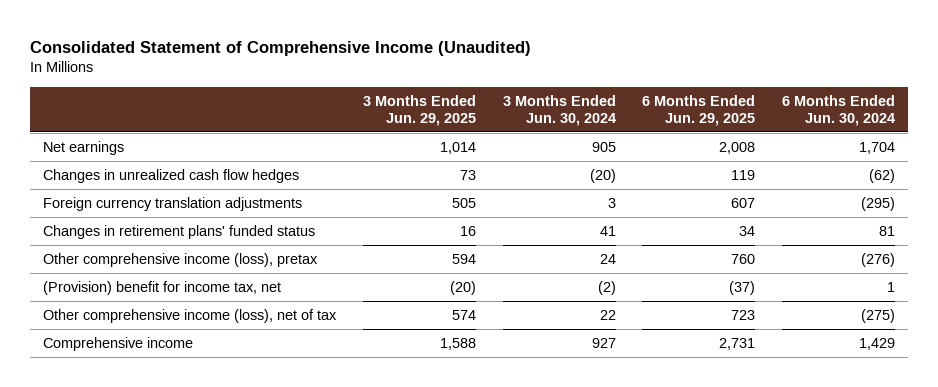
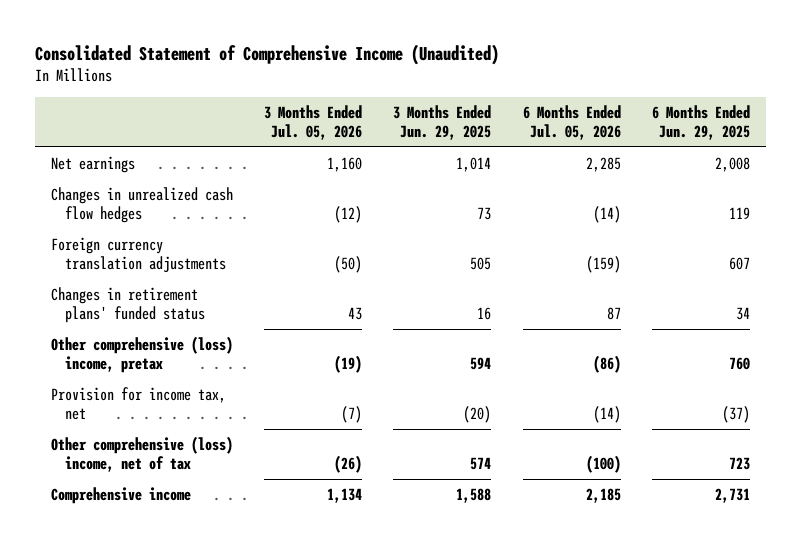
[502,94,616,126] 3 Months Ended Jun. 30, 2024 -> none
[782,94,896,126] 6 Months Ended Jun. 30, 2024 -> none
none -> [263,105,362,140] 3 Months Ended Jul. 05, 2026
none -> [522,105,621,140] 6 Months Ended Jul. 05, 2026
[43,253,319,268] Other comprehensive income (loss), pretax -> [50,336,233,373] Other comprehensive (loss) income, pretax
[43,281,282,296] (Provision) benefit for income tax, net -> [50,387,226,420] Provision for income tax, net
[43,309,338,324] Other comprehensive income (loss), net of tax -> [50,436,233,472] Other comprehensive (loss) income, net of tax

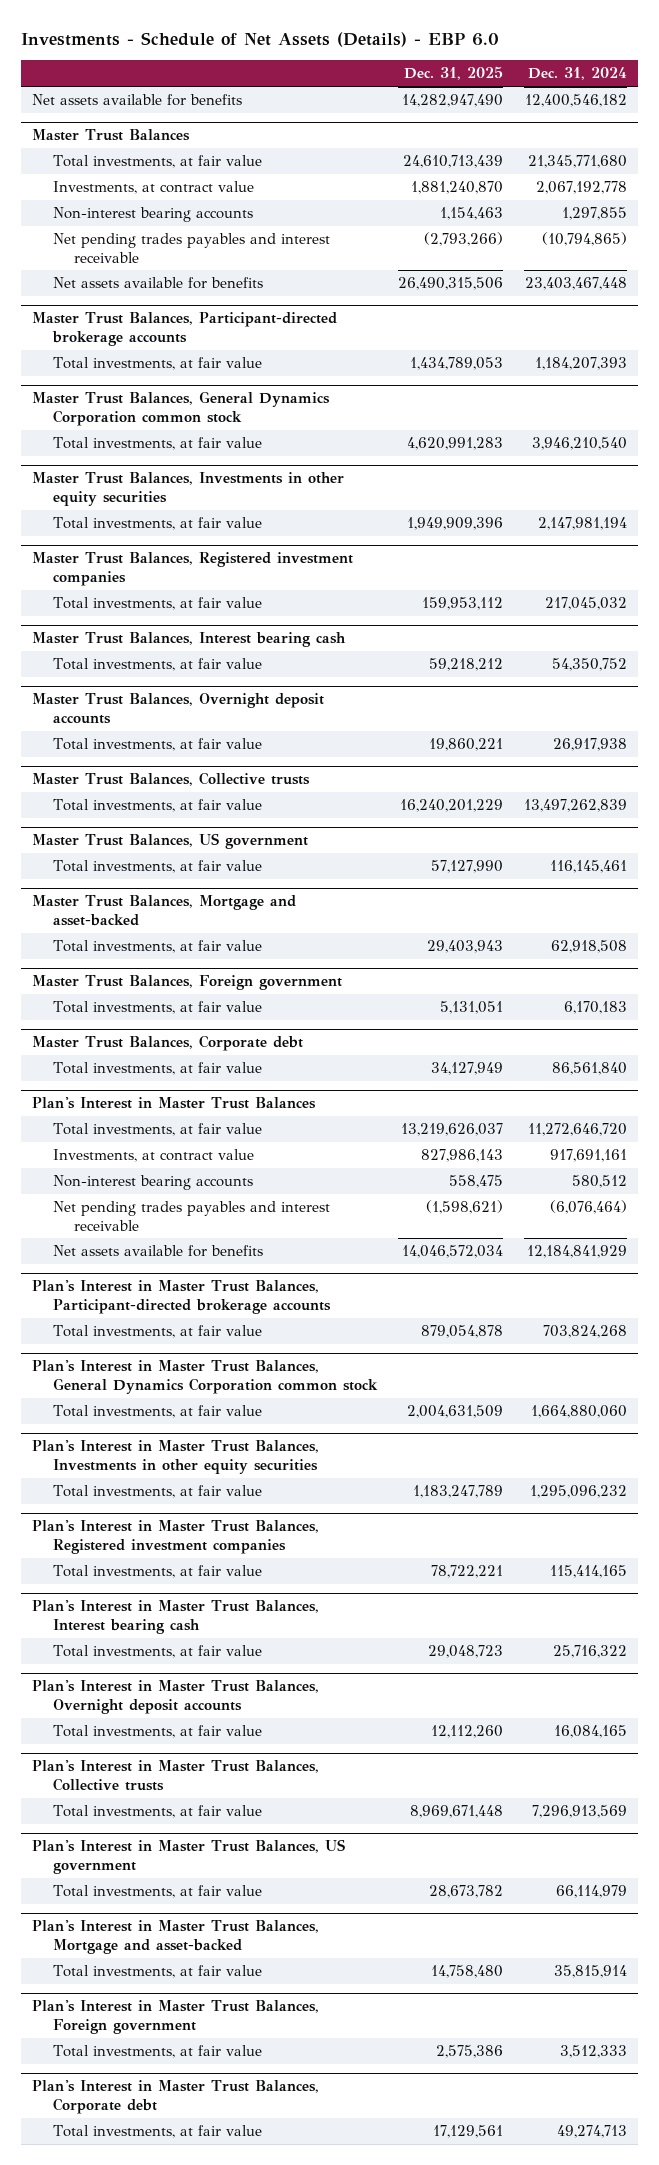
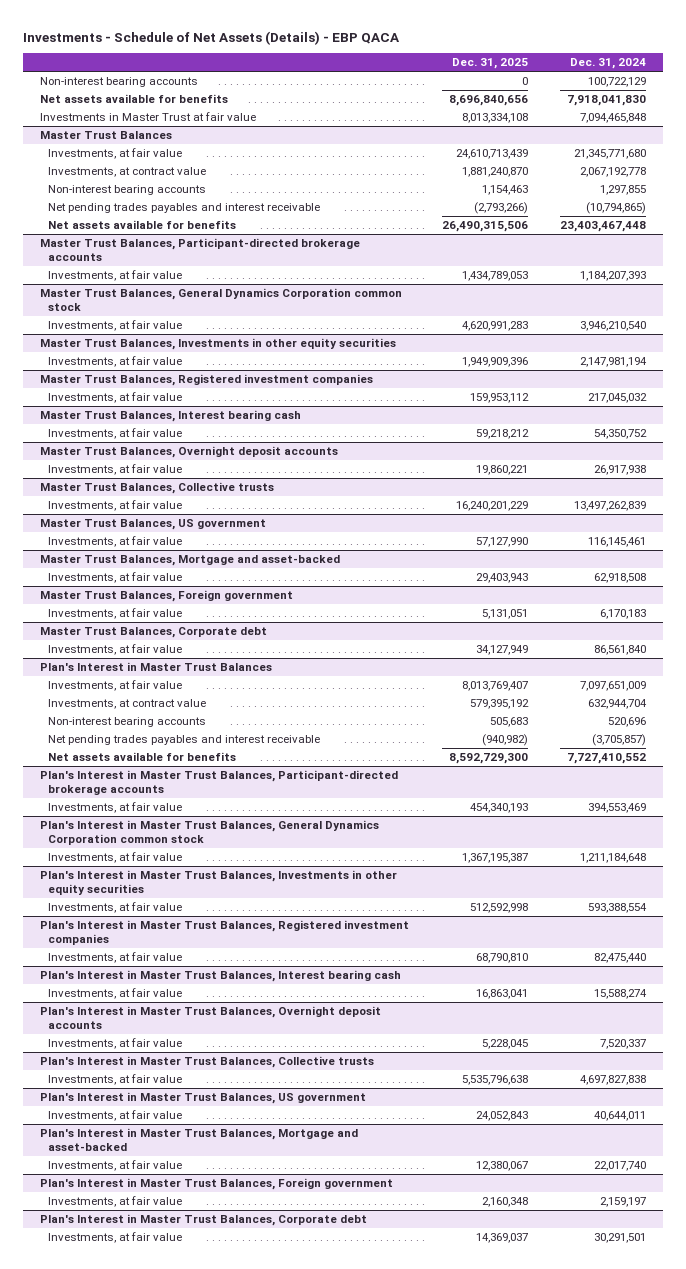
[21,31,500,47] Investments - Schedule of Net Assets (Details) - EBP 6.0 -> [23,30,401,45] Investments - Schedule of Net Assets (Details) - EBP QACA
none -> [39,77,198,88] Non-interest bearing accounts
[402,94,504,108] 14,282,947,490 -> [448,95,528,107] 8,696,840,656
[525,94,628,108] 12,400,546,182 -> [567,95,647,107] 7,918,041,830
none -> [39,112,256,122] Investments in Master Trust at fair value
[52,155,262,169] Total investments, at fair value -> [48,148,183,160] Investments, at fair value
[52,357,262,371] Total investments, at fair value -> [48,270,183,282] Investments, at fair value
[52,437,262,451] Total investments, at fair value -> [48,320,183,332] Investments, at fair value
[52,517,262,531] Total investments, at fair value -> [48,356,183,368] Investments, at fair value
[52,597,262,611] Total investments, at fair value -> [48,392,183,404] Investments, at fair value
[52,658,262,672] Total investments, at fair value -> [48,428,183,440] Investments, at fair value
[52,738,262,752] Total investments, at fair value -> [48,464,183,476] Investments, at fair value
[52,799,262,813] Total investments, at fair value -> [48,500,183,512] Investments, at fair value
[52,860,262,874] Total investments, at fair value -> [48,536,183,548] Investments, at fair value
[52,940,262,954] Total investments, at fair value -> [48,572,183,584] Investments, at fair value
[52,1001,262,1015] Total investments, at fair value -> [48,608,183,620] Investments, at fair value
[52,1062,262,1076] Total investments, at fair value -> [48,644,183,656] Investments, at fair value
[52,1123,262,1137] Total investments, at fair value -> [48,680,183,692] Investments, at fair value
[401,1123,504,1137] 13,219,626,037 -> [461,681,528,692] 8,013,769,407
[528,1123,628,1137] 11,272,646,720 -> [580,681,647,692] 7,097,651,009
[421,1149,504,1163] 827,986,143 -> [469,699,529,710] 579,395,192
[550,1149,628,1163] 917,691,161 -> [588,699,648,710] 632,944,704
[449,1175,504,1189] 558,475 -> [489,717,528,728] 505,683
[572,1175,628,1189] 580,512 -> [608,717,647,728] 520,696
[426,1200,504,1215] (1,598,621) -> [481,734,528,747] (940,982)
[550,1200,628,1215] (6,076,464) -> [592,734,647,747] (3,705,857)
[402,1245,504,1259] 14,046,572,034 -> [448,753,528,765] 8,592,729,300
[527,1245,628,1259] 12,184,841,929 -> [567,753,647,765] 7,727,410,552
[52,1325,262,1339] Total investments, at fair value -> [48,802,183,814] Investments, at fair value
[421,1325,504,1339] 879,054,878 -> [469,803,528,814] 454,340,193
[543,1325,628,1339] 703,824,268 -> [588,803,647,814] 394,553,469
[52,1405,262,1419] Total investments, at fair value -> [48,852,183,864] Investments, at fair value
[407,1405,504,1419] 2,004,631,509 -> [461,853,528,864] 1,367,195,387
[531,1405,628,1419] 1,664,880,060 -> [580,853,647,864] 1,211,184,648
[52,1485,262,1499] Total investments, at fair value -> [48,902,183,914] Investments, at fair value
[413,1485,504,1499] 1,183,247,789 -> [469,903,528,914] 512,592,998
[530,1485,628,1499] 1,295,096,232 -> [588,903,648,914] 593,388,554
[52,1565,262,1579] Total investments, at fair value -> [48,952,183,964] Investments, at fair value
[431,1565,504,1579] 78,722,221 -> [475,953,528,964] 68,790,810
[550,1565,628,1579] 115,414,165 -> [594,953,647,964] 82,475,440
[52,1645,262,1659] Total investments, at fair value -> [48,988,183,1000] Investments, at fair value
[428,1645,504,1659] 29,048,723 -> [475,989,528,1000] 16,863,041
[553,1645,628,1659] 25,716,322 -> [594,989,648,1000] 15,588,274
[52,1725,262,1739] Total investments, at fair value -> [48,1038,183,1050] Investments, at fair value
[431,1725,504,1739] 12,112,260 -> [481,1039,528,1050] 5,228,045
[554,1725,628,1739] 16,084,165 -> [600,1039,647,1050] 7,520,337
[52,1805,262,1819] Total investments, at fair value -> [48,1074,183,1086] Investments, at fair value
[410,1805,504,1819] 8,969,671,448 -> [461,1075,528,1086] 5,535,796,638
[532,1805,628,1819] 7,296,913,569 -> [580,1075,647,1086] 4,697,827,838
[52,1885,262,1899] Total investments, at fair value -> [48,1110,183,1122] Investments, at fair value
[429,1885,504,1899] 28,673,782 -> [475,1111,528,1122] 24,052,843
[556,1885,628,1899] 66,114,979 -> [594,1111,647,1122] 40,644,011
[52,1965,262,1979] Total investments, at fair value -> [48,1160,183,1172] Investments, at fair value
[431,1965,504,1979] 14,758,480 -> [475,1161,528,1172] 12,380,067
[554,1965,628,1979] 35,815,914 -> [594,1161,647,1172] 22,017,740
[52,2045,262,2059] Total investments, at fair value -> [48,1196,183,1208] Investments, at fair value
[436,2045,504,2059] 2,575,386 -> [481,1197,528,1208] 2,160,348
[560,2045,628,2059] 3,512,333 -> [600,1197,647,1208] 2,159,197
[52,2125,262,2139] Total investments, at fair value -> [48,1232,183,1244] Investments, at fair value
[433,2125,504,2139] 17,129,561 -> [475,1233,528,1244] 14,369,037
[557,2125,628,2139] 49,274,713 -> [594,1233,647,1244] 30,291,501

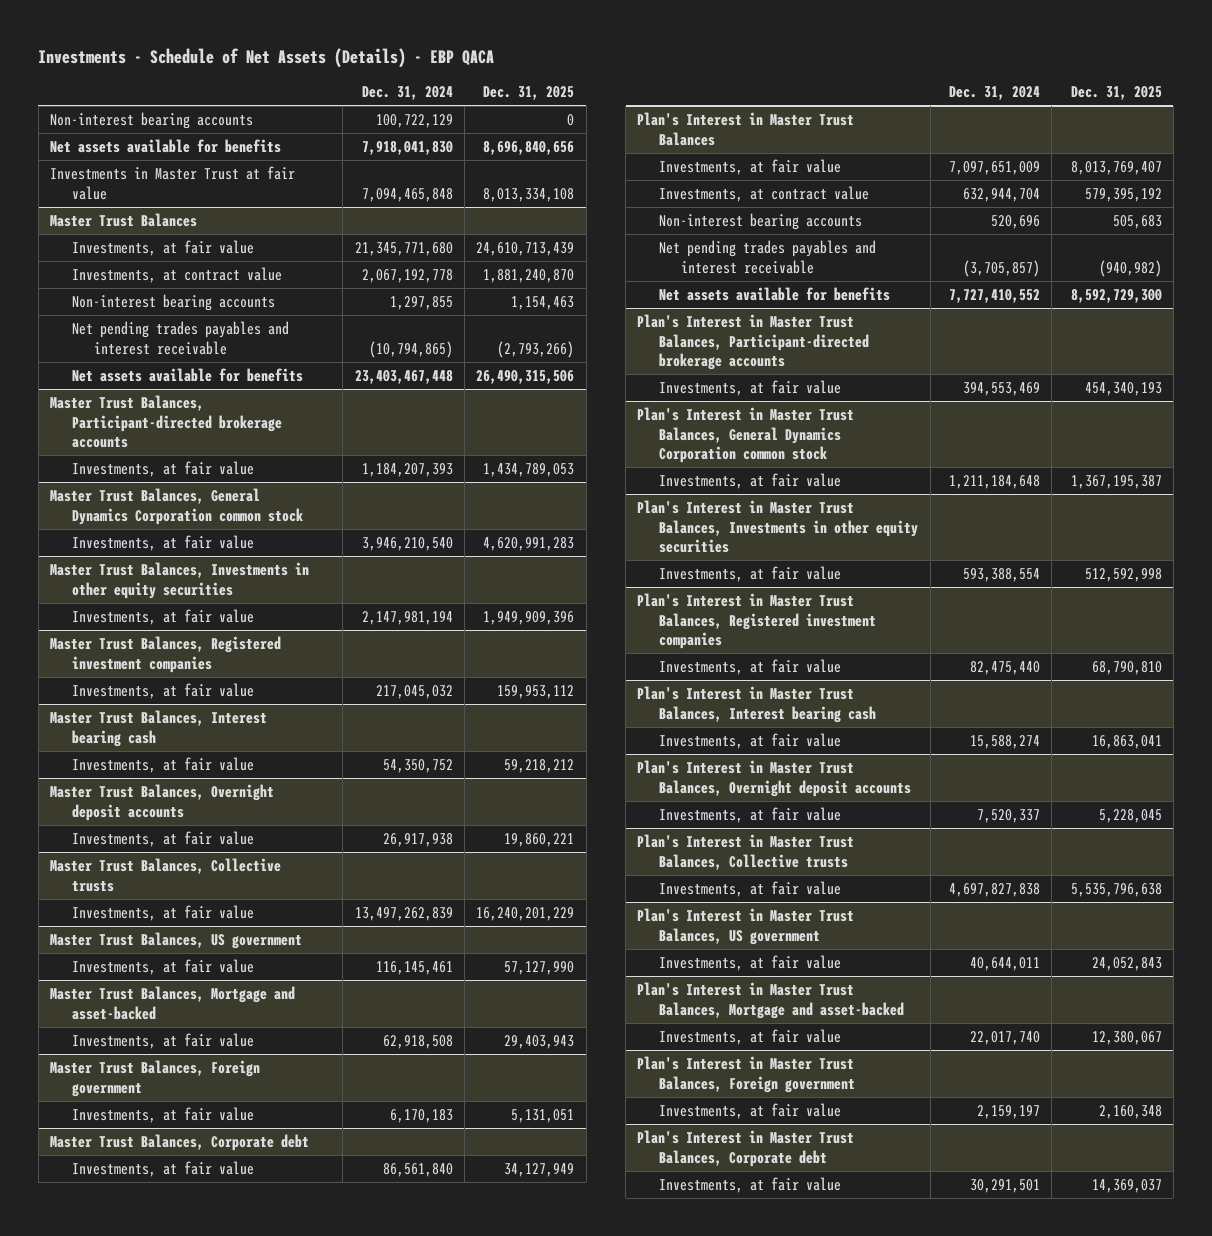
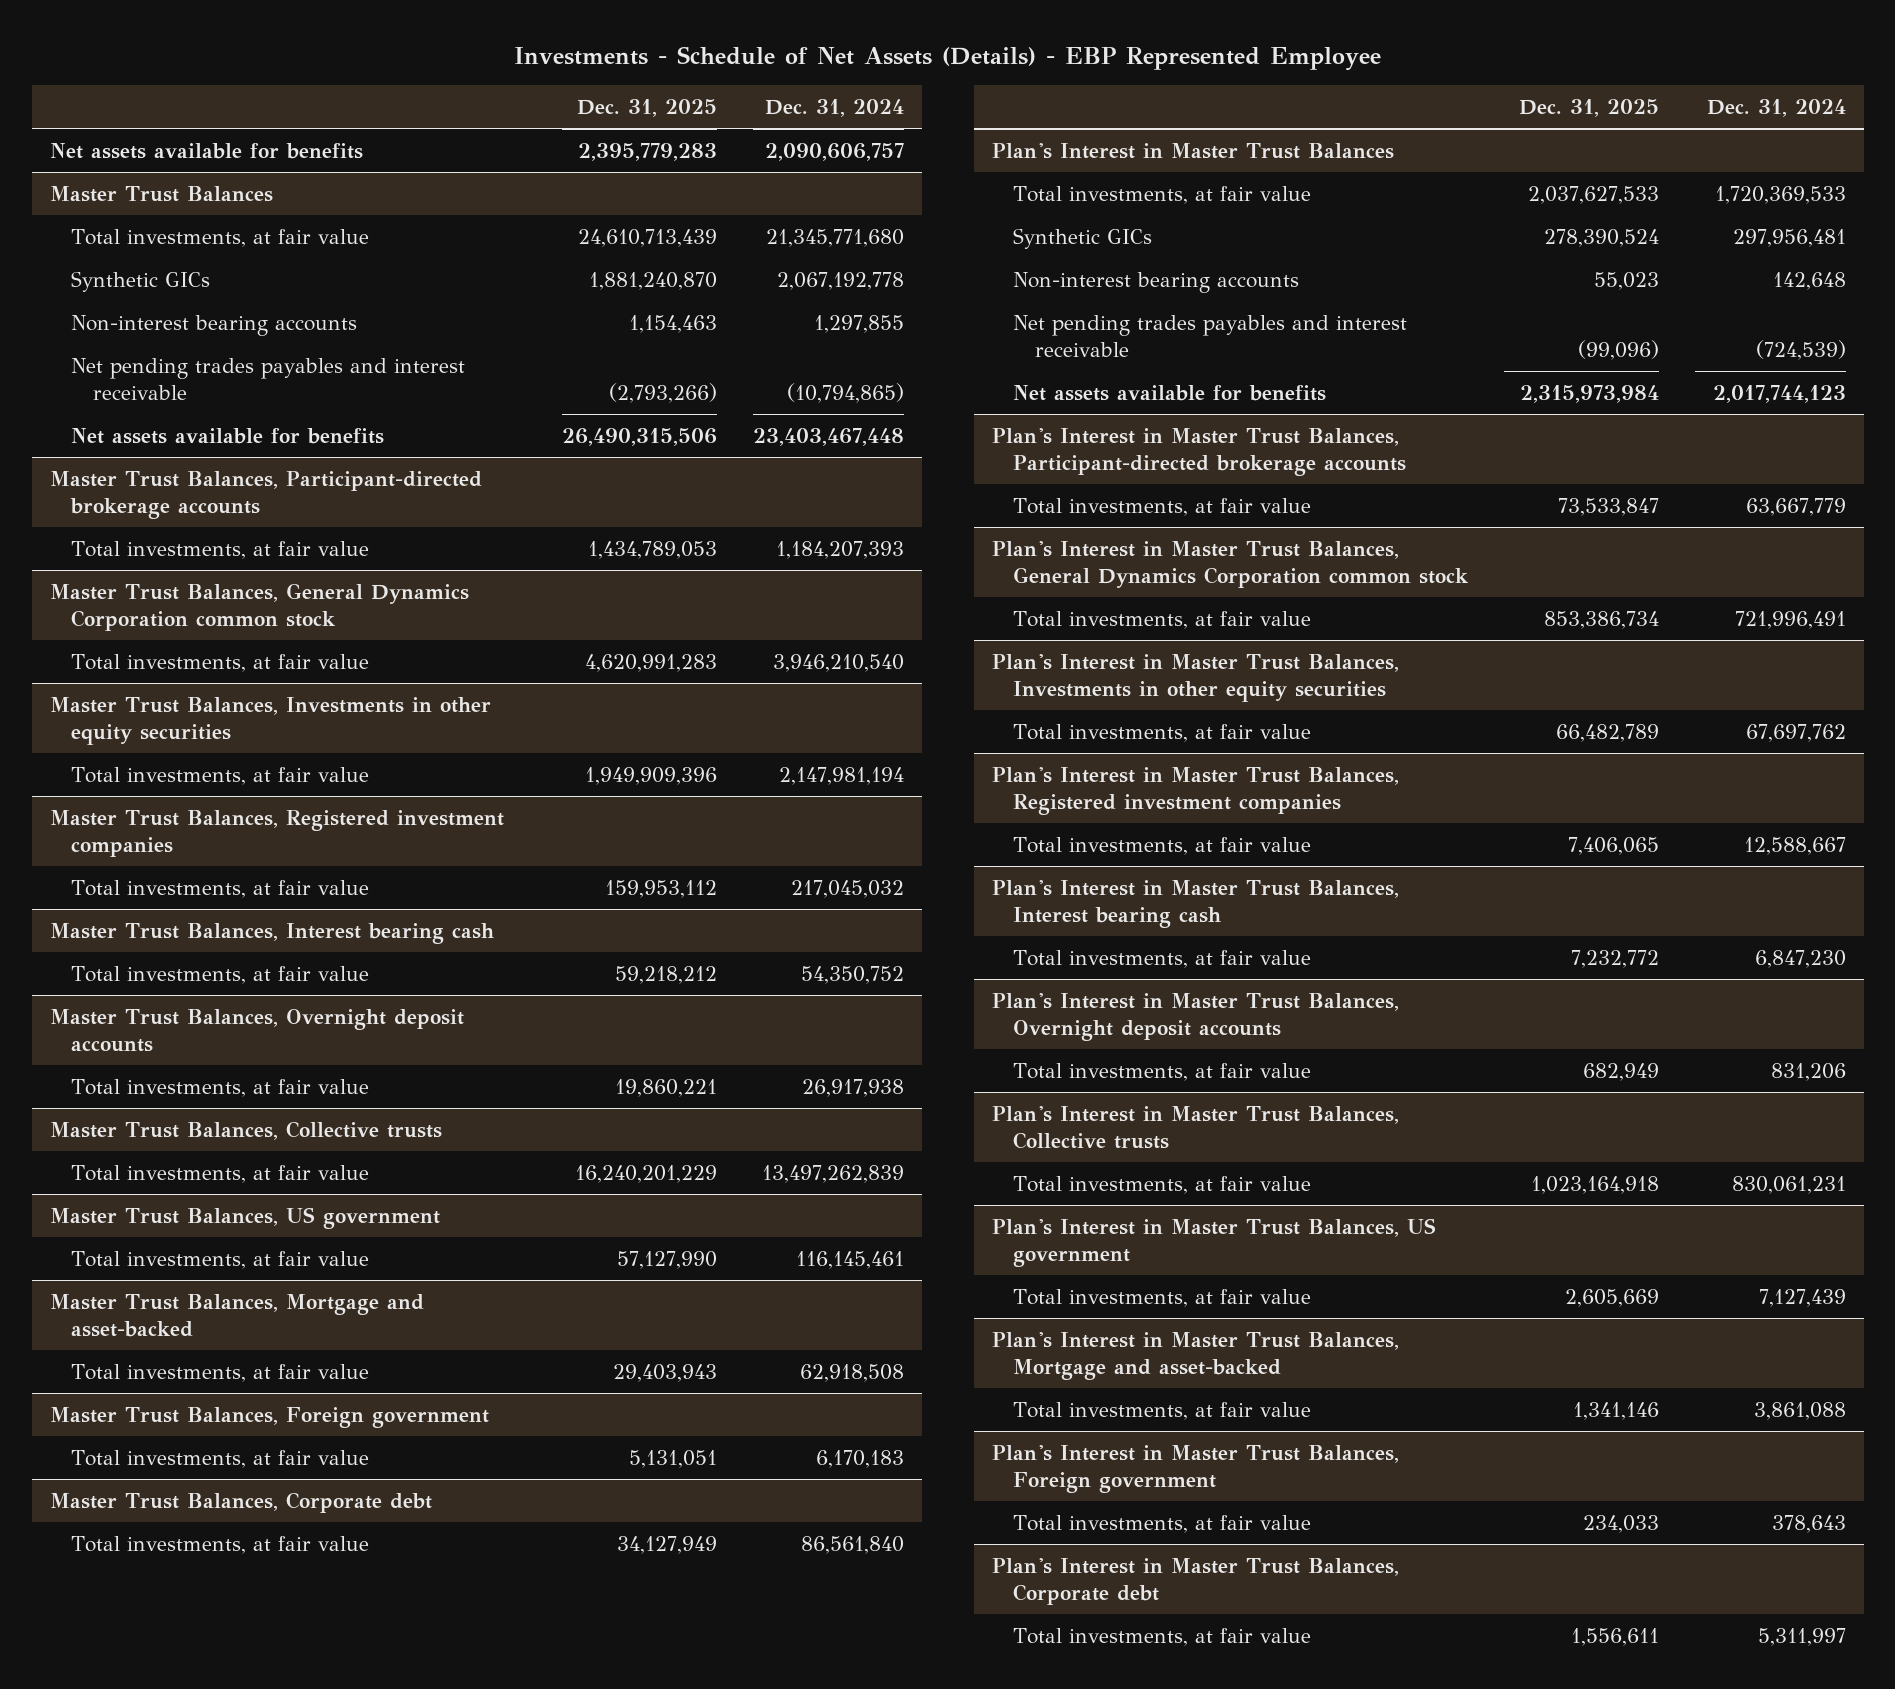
[38,47,495,68] Investments - Schedule of Net Assets (Details) - EBP QACA -> [513,46,1381,72] Investments - Schedule of Net Assets (Details) - EBP Represented Employee
[50,111,254,129] Non-interest bearing accounts -> none
[50,165,296,200] Investments in Master Trust at fair value -> none
[361,140,453,155] 7,918,041,830 -> [764,142,904,161] 2,090,606,757
[483,140,575,155] 8,696,840,656 -> [578,142,718,161] 2,395,779,283
[72,239,255,256] Investments, at fair value -> [71,228,370,247] Total investments, at fair value
[72,266,283,283] Investments, at contract value -> [71,270,211,292] Synthetic GICs
[72,460,255,477] Investments, at fair value -> [71,540,370,559] Total investments, at fair value
[72,534,255,551] Investments, at fair value -> [71,653,370,672] Total investments, at fair value
[72,608,255,625] Investments, at fair value -> [71,766,370,785] Total investments, at fair value
[72,682,255,699] Investments, at fair value -> [71,879,370,898] Total investments, at fair value
[72,756,255,773] Investments, at fair value -> [71,965,370,984] Total investments, at fair value
[72,830,255,847] Investments, at fair value -> [71,1078,370,1097] Total investments, at fair value
[72,904,255,921] Investments, at fair value -> [71,1164,370,1183] Total investments, at fair value
[72,958,255,975] Investments, at fair value -> [71,1250,370,1269] Total investments, at fair value
[72,1032,255,1049] Investments, at fair value -> [71,1363,370,1382] Total investments, at fair value
[72,1106,255,1123] Investments, at fair value -> [71,1449,370,1468] Total investments, at fair value
[72,1160,255,1177] Investments, at fair value -> [71,1535,370,1554] Total investments, at fair value
[659,185,870,202] Investments, at contract value -> none
[659,158,842,175] Investments, at fair value -> [1013,185,1312,204] Total investments, at fair value
[949,160,1041,175] 7,097,651,009 -> [1714,185,1846,204] 1,720,369,533
[1070,160,1162,175] 8,013,769,407 -> [1528,185,1660,204] 2,037,627,533
none -> [1013,227,1153,249] Synthetic GICs
[991,214,1041,229] 520,696 -> [1772,271,1846,290] 142,648
[1112,214,1162,229] 505,683 -> [1594,271,1660,290] 55,023
[963,259,1041,277] (3,705,857) -> [1755,339,1846,360] (724,539)
[1098,259,1162,277] (940,982) -> [1578,339,1660,360] (99,096)
[949,288,1041,303] 7,727,410,552 -> [1712,384,1846,403] 2,017,744,123
[1070,288,1162,303] 8,592,729,300 -> [1520,384,1660,403] 2,315,973,984
[659,379,842,396] Investments, at fair value -> [1013,497,1312,516] Total investments, at fair value
[963,381,1041,396] 394,553,469 -> [1745,497,1846,516] 63,667,779
[1084,381,1162,396] 454,340,193 -> [1558,497,1660,516] 73,533,847
[659,472,842,489] Investments, at fair value -> [1013,610,1312,629] Total investments, at fair value
[949,474,1041,489] 1,211,184,648 -> [1734,610,1846,629] 721,996,491
[1070,474,1162,489] 1,367,195,387 -> [1544,610,1660,629] 853,386,734
[659,565,842,582] Investments, at fair value -> [1013,723,1312,742] Total investments, at fair value
[963,567,1041,582] 593,388,554 -> [1745,723,1846,742] 67,697,762
[1084,567,1162,582] 512,592,998 -> [1556,723,1660,742] 66,482,789
[659,658,842,675] Investments, at fair value -> [1013,836,1312,855] Total investments, at fair value
[970,660,1041,675] 82,475,440 -> [1743,836,1846,855] 12,588,667
[1091,660,1162,675] 68,790,810 -> [1568,836,1660,855] 7,406,065
[659,732,842,749] Investments, at fair value -> [1013,949,1312,968] Total investments, at fair value
[970,734,1041,749] 15,588,274 -> [1754,949,1846,968] 6,847,230
[1091,734,1162,749] 16,863,041 -> [1571,949,1660,968] 7,232,772
[659,806,842,823] Investments, at fair value -> [1013,1062,1312,1081] Total investments, at fair value
[977,808,1041,823] 7,520,337 -> [1770,1062,1846,1081] 831,206
[1098,808,1162,823] 5,228,045 -> [1583,1062,1660,1081] 682,949
[659,880,842,897] Investments, at fair value -> [1013,1175,1312,1194] Total investments, at fair value
[949,882,1041,897] 4,697,827,838 -> [1731,1175,1846,1194] 830,061,231
[1070,882,1162,897] 5,535,796,638 -> [1531,1175,1660,1194] 1,023,164,918
[659,954,842,971] Investments, at fair value -> [1013,1288,1312,1307] Total investments, at fair value
[970,956,1041,971] 40,644,011 -> [1758,1288,1846,1307] 7,127,439
[1091,956,1162,971] 24,052,843 -> [1565,1288,1660,1307] 2,605,669
[659,1028,842,1045] Investments, at fair value -> [1013,1401,1312,1420] Total investments, at fair value
[970,1030,1041,1045] 22,017,740 -> [1753,1401,1846,1420] 3,861,088
[1091,1030,1162,1045] 12,380,067 -> [1573,1401,1660,1420] 1,341,146
[659,1102,842,1119] Investments, at fair value -> [1013,1514,1312,1533] Total investments, at fair value
[977,1104,1041,1119] 2,159,197 -> [1771,1514,1846,1533] 378,643
[1098,1104,1162,1119] 2,160,348 -> [1583,1514,1660,1533] 234,033
[659,1176,842,1193] Investments, at fair value -> [1013,1627,1312,1646] Total investments, at fair value
[970,1178,1041,1193] 30,291,501 -> [1757,1627,1846,1646] 5,311,997
[1091,1178,1162,1193] 14,369,037 -> [1571,1627,1660,1646] 1,556,611

